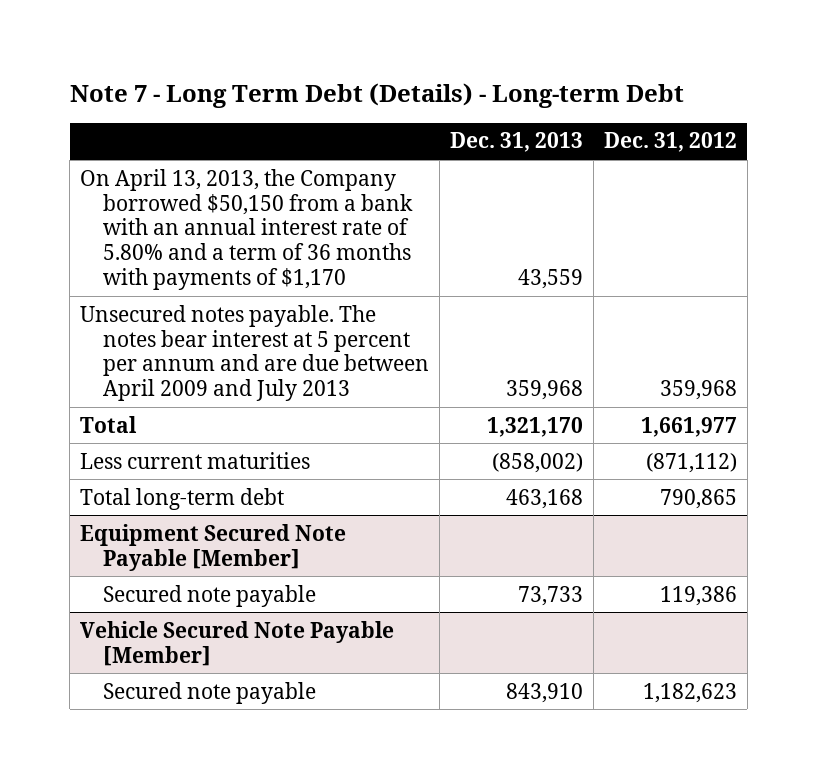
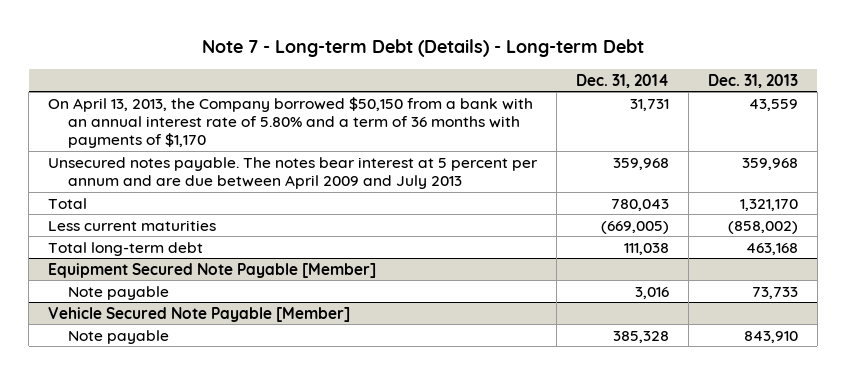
[69,83,684,109] Note 7 - Long Term Debt (Details) - Long-term Debt -> [202,39,645,58] Note 7 - Long-term Debt (Details) - Long-term Debt
[603,132,737,153] Dec. 31, 2012 -> none
none -> [576,73,670,88] Dec. 31, 2014
[102,584,316,607] Secured note payable -> [67,285,169,300] Note payable
[102,681,316,704] Secured note payable -> [67,329,169,344] Note payable

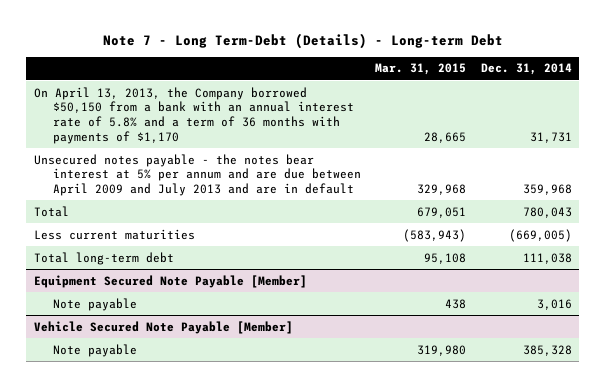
[202,39,645,58] Note 7 - Long-term Debt (Details) - Long-term Debt -> [102,32,503,49] Note 7 - Long Term-Debt (Details) - Long-term Debt
[707,73,798,88] Dec. 31, 2013 -> none
none -> [375,63,467,76] Mar. 31, 2015
[48,96,534,149] On April 13, 2013, the Company borrowed $50,150 from a bank with an annual interest rate of 5.80% and a term of 36 months with payments of $1,170 -> [33,86,354,144] On April 13, 2013, the Company borrowed $50,150 from a bank with an annual interest rate of 5.8% and a term of 36 months with payments of $1,170
[48,156,539,190] Unsecured notes payable. The notes bear interest at 5 percent per annum and are due between April 2009 and July 2013 -> [33,153,361,196] Unsecured notes payable - the notes bear interest at 5% per annum and are due between April 2009 and July 2013 and are in default

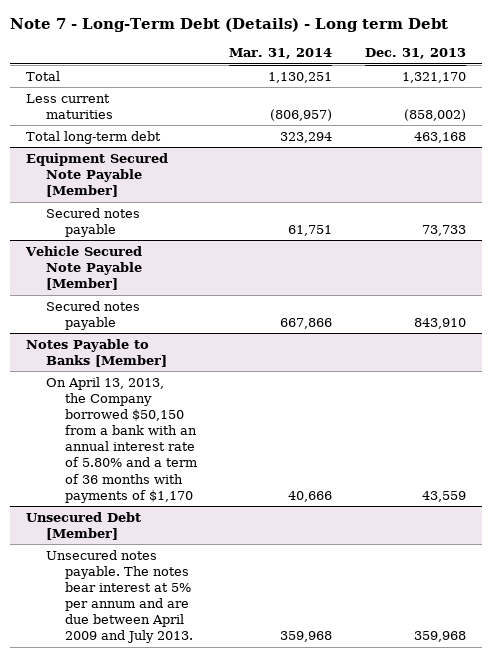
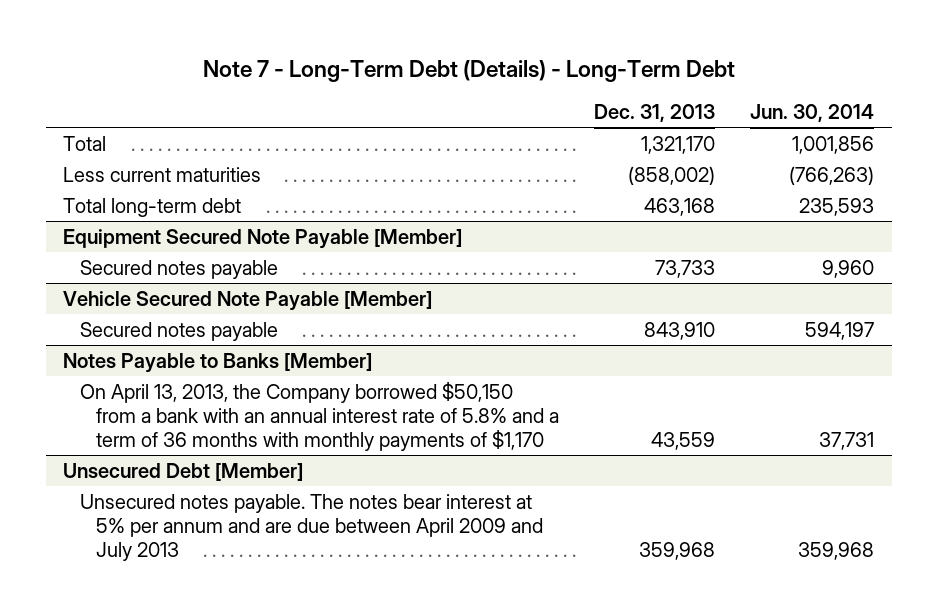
[9,18,448,33] Note 7 - Long-Term Debt (Details) - Long term Debt -> [202,59,735,82] Note 7 - Long-Term Debt (Details) - Long-Term Debt
[229,48,333,60] Mar. 31, 2014 -> none
none -> [750,103,875,122] Jun. 30, 2014
[45,376,198,503] On April 13, 2013, the Company borrowed $50,150 from a bank with an annual interest rate of 5.80% and a term of 36 months with payments of $1,170 -> [79,381,559,451] On April 13, 2013, the Company borrowed $50,150 from a bank with an annual interest rate of 5.8% and a term of 36 months with monthly payments of $1,170
[45,549,194,644] Unsecured notes payable. The notes bear interest at 5% per annum and are due between April 2009 and July 2013. -> [79,493,543,561] Unsecured notes payable. The notes bear interest at 5% per annum and are due between April 2009 and July 2013

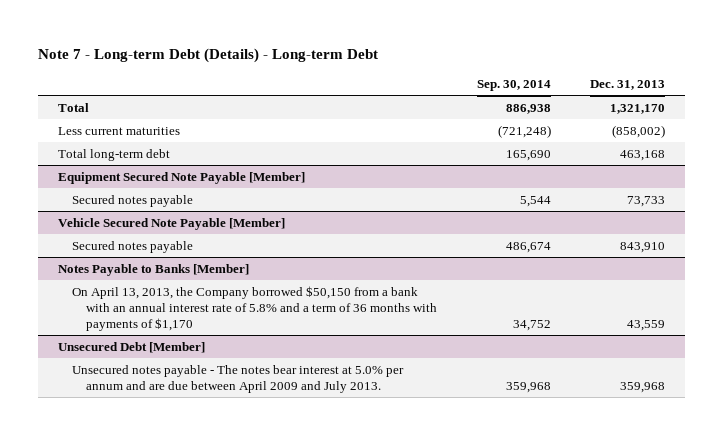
[202,59,735,82] Note 7 - Long-Term Debt (Details) - Long-Term Debt -> [38,47,379,63] Note 7 - Long-term Debt (Details) - Long-term Debt
[750,103,875,122] Jun. 30, 2014 -> none
none -> [476,79,551,91] Sep. 30, 2014
[79,381,559,451] On April 13, 2013, the Company borrowed $50,150 from a bank with an annual interest rate of 5.8% and a term of 36 months with monthly payments of $1,170 -> [72,286,438,331] On April 13, 2013, the Company borrowed $50,150 from a bank with an annual interest rate of 5.8% and a term of 36 months with payments of $1,170
[79,493,543,561] Unsecured notes payable. The notes bear interest at 5% per annum and are due between April 2009 and July 2013 -> [72,365,405,393] Unsecured notes payable - The notes bear interest at 5.0% per annum and are due between April 2009 and July 2013.

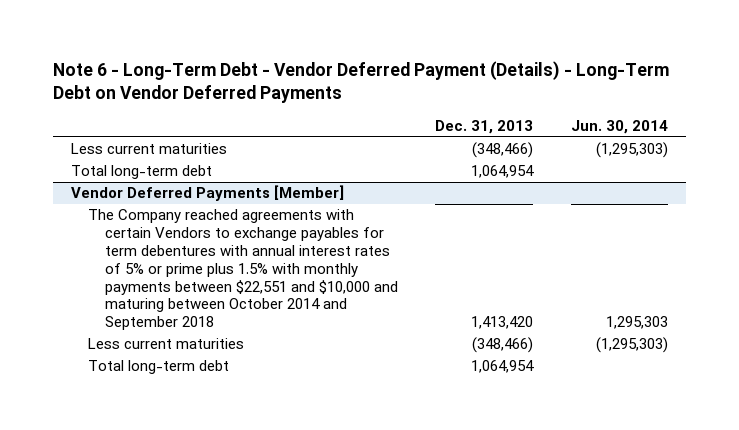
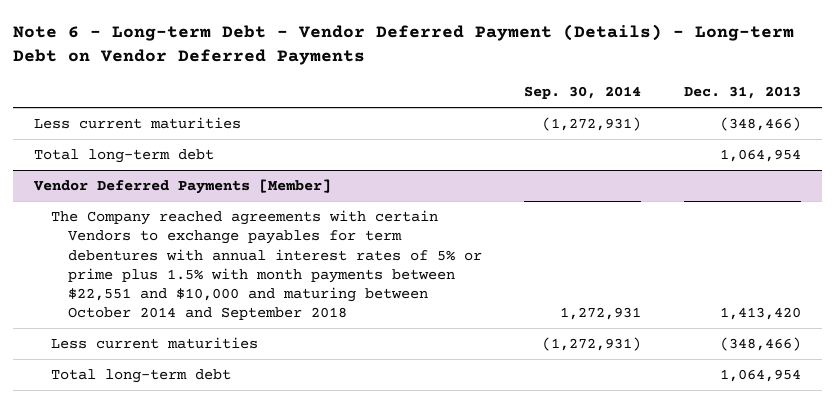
[52,61,669,104] Note 6 - Long-Term Debt - Vendor Deferred Payment (Details) - Long-Term Debt on Vendor Deferred Payments -> [12,23,794,65] Note 6 - Long-term Debt - Vendor Deferred Payment (Details) - Long-term Debt on Vendor Deferred Payments
[570,119,668,134] Jun. 30, 2014 -> none
none -> [524,86,642,100] Sep. 30, 2014
[88,209,399,331] The Company reached agreements with certain Vendors to exchange payables for term debentures with annual interest rates of 5% or prime plus 1.5% with monthly payments between $22,551 and $10,000 and maturing between October 2014 and September 2018 -> [50,210,482,321] The Company reached agreements with certain Vendors to exchange payables for term debentures with annual interest rates of 5% or prime plus 1.5% with month payments between $22,551 and $10,000 and maturing between October 2014 and September 2018

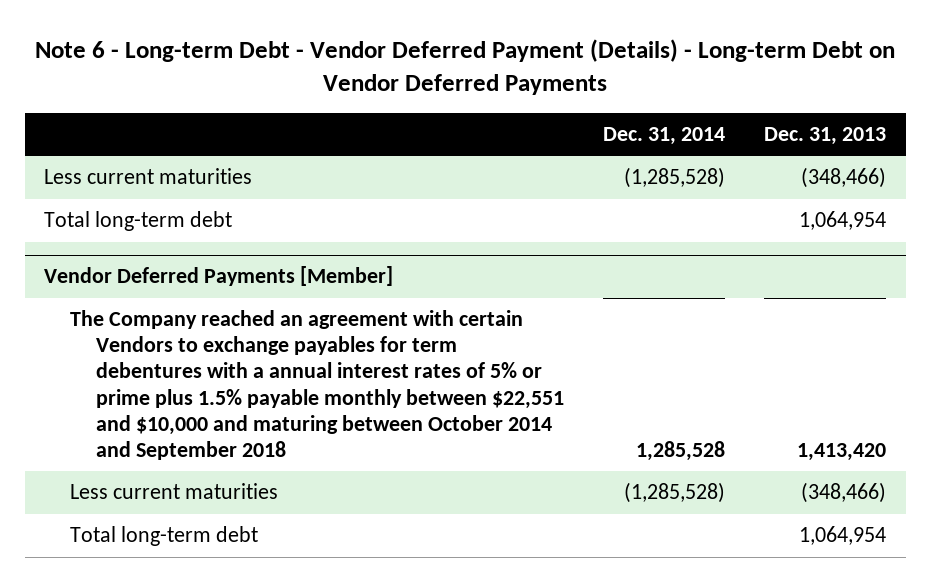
[524,86,642,100] Sep. 30, 2014 -> none
none -> [602,126,725,145] Dec. 31, 2014
[50,210,482,321] The Company reached agreements with certain Vendors to exchange payables for term debentures with annual interest rates of 5% or prime plus 1.5% with month payments between $22,551 and $10,000 and maturing between October 2014 and September 2018 -> [69,310,564,460] The Company reached an agreement with certain Vendors to exchange payables for term debentures with a annual interest rates of 5% or prime plus 1.5% payable monthly between $22,551 and $10,000 and maturing between October 2014 and September 2018

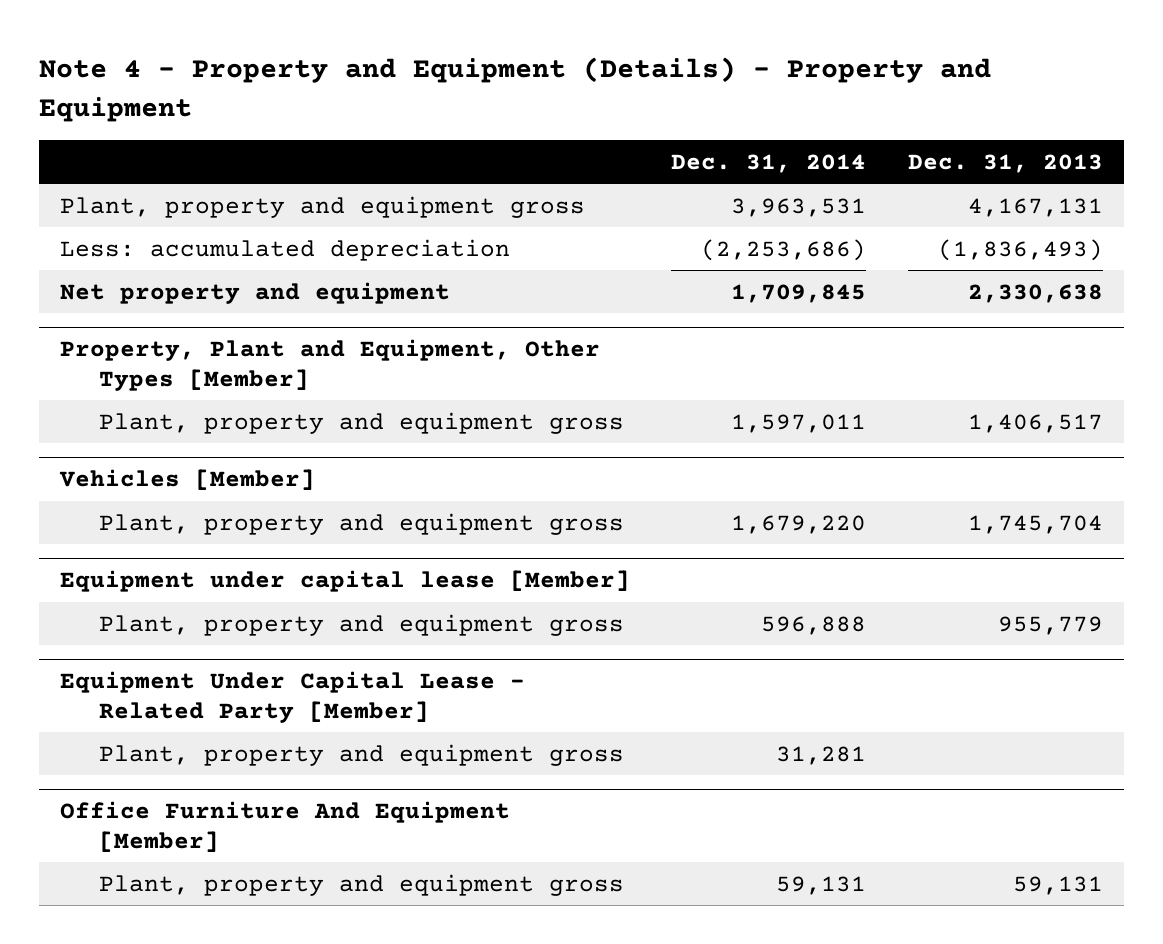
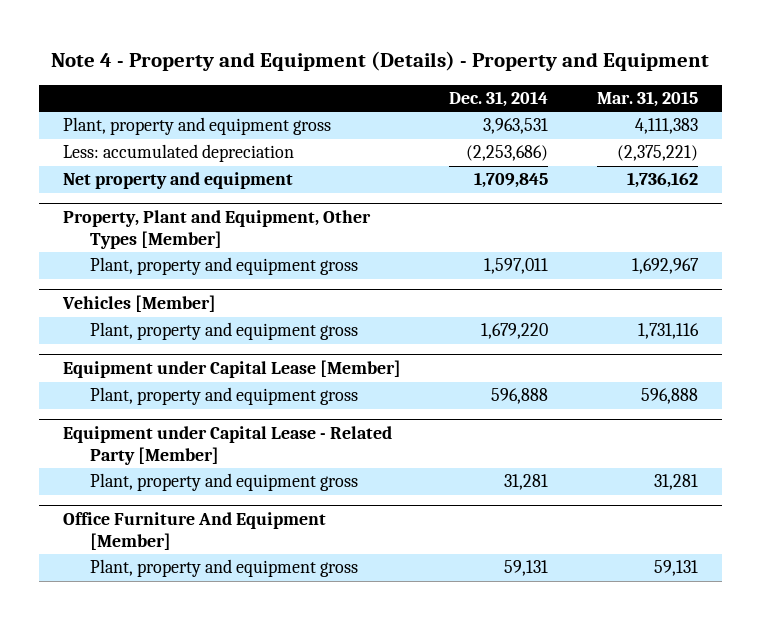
[908,153,1104,173] Dec. 31, 2013 -> none
none -> [596,91,698,108] Mar. 31, 2015
[59,570,630,593] Equipment under capital lease [Member] -> [62,360,401,379] Equipment under Capital Lease [Member]
[59,671,525,723] Equipment Under Capital Lease - Related Party [Member] -> [62,426,392,466] Equipment under Capital Lease - Related Party [Member]

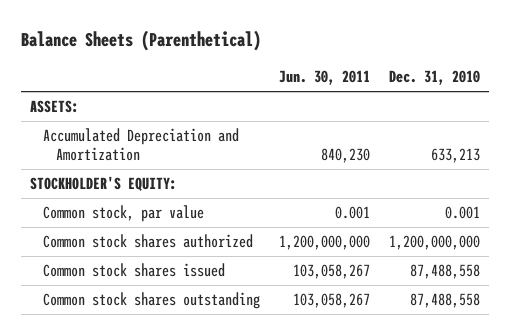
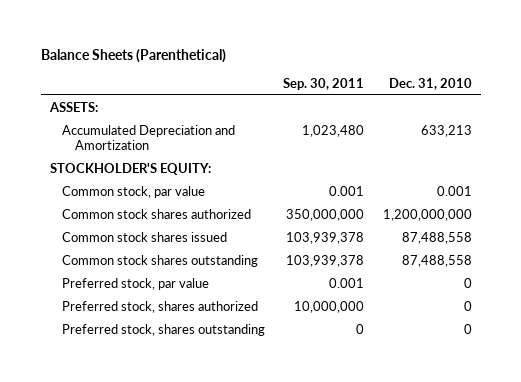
[279,69,371,85] Jun. 30, 2011 -> none
none -> [283,78,365,91] Sep. 30, 2011
none -> [62,277,210,290] Preferred stock, par value
none -> [62,300,259,313] Preferred stock, shares authorized
none -> [62,323,266,336] Preferred stock, shares outstanding

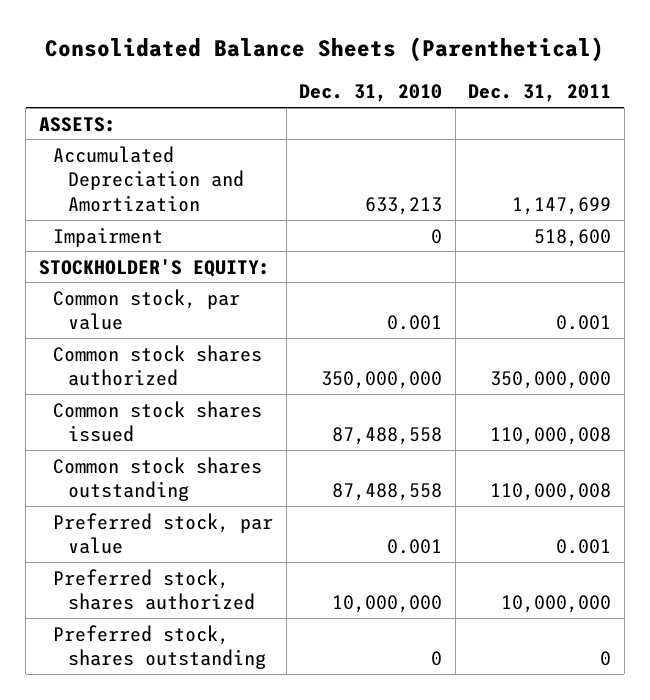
[40,48,226,63] Balance Sheets (Parenthetical) -> [45,37,605,63] Consolidated Balance Sheets (Parenthetical)
[283,78,365,91] Sep. 30, 2011 -> none
none -> [468,84,612,103] Dec. 31, 2011
none -> [53,226,164,247] Impairment
[382,208,472,221] 1,200,000,000 -> [321,371,443,390] 350,000,000
[463,277,472,288] 0 -> [387,539,443,555] 0.001
[463,300,472,311] 0 -> [332,595,443,614] 10,000,000

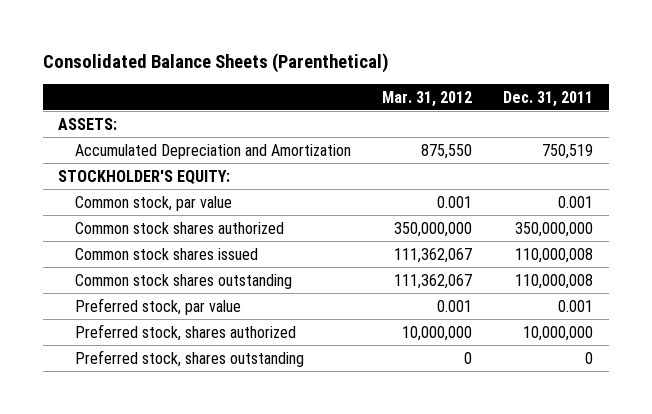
[299,84,443,103] Dec. 31, 2010 -> none
none -> [382,90,473,107] Mar. 31, 2012
[53,226,164,247] Impairment -> none
[512,196,612,215] 1,147,699 -> [542,143,594,159] 750,519

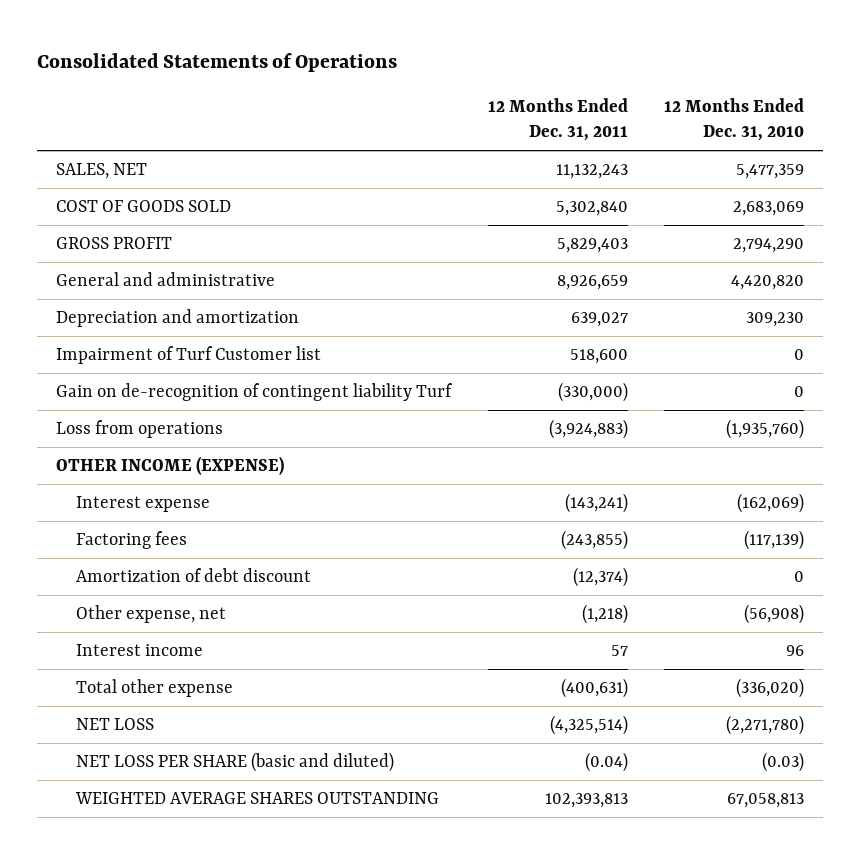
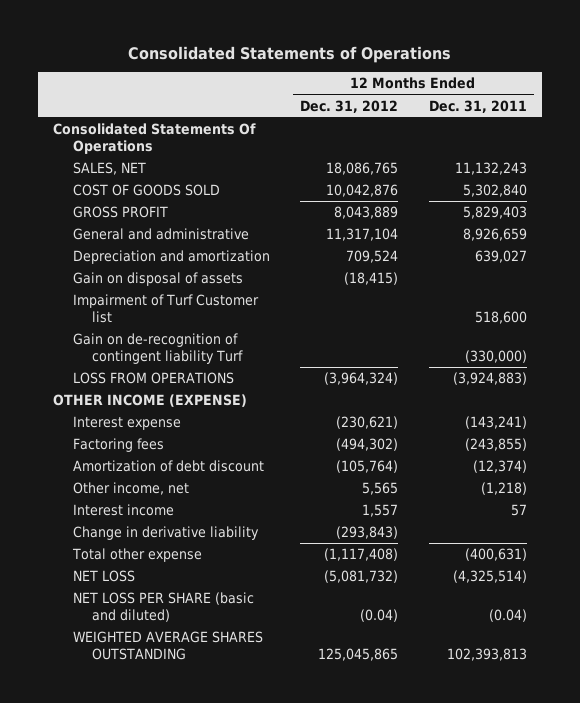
[664,97,805,142] 12 Months Ended Dec. 31, 2010 -> none
none -> [300,99,399,113] Dec. 31, 2012
none -> [52,123,256,154] Consolidated Statements Of Operations
none -> [72,272,243,287] Gain on disposal of assets
[55,420,223,439] Loss from operations -> [72,372,234,385] LOSS FROM OPERATIONS
[75,605,226,624] Other expense, net -> [72,482,189,496] Other income, net
none -> [72,526,259,541] Change in derivative liability

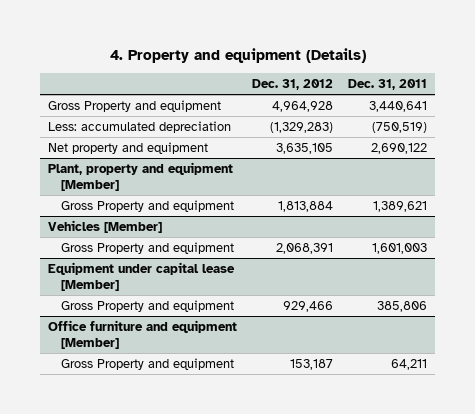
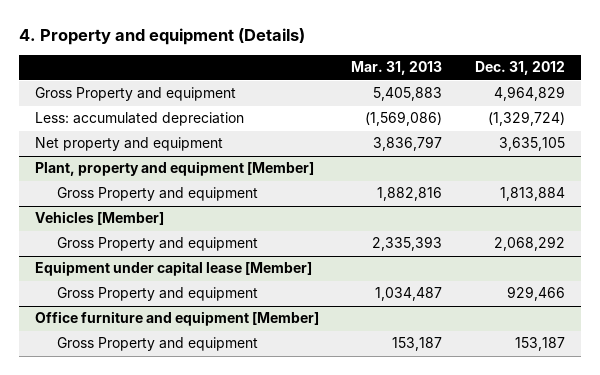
[348,79,428,91] Dec. 31, 2011 -> none
none -> [351,61,443,76] Mar. 31, 2013
[272,100,334,112] 4,964,928 -> [493,86,565,102] 4,964,829
[270,121,334,133] (1,329,283) -> [487,111,565,127] (1,329,724)
[276,242,334,254] 2,068,391 -> [493,236,565,252] 2,068,292

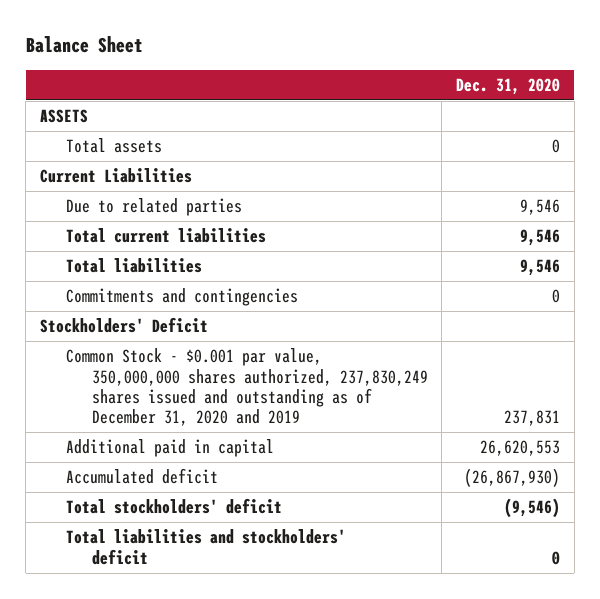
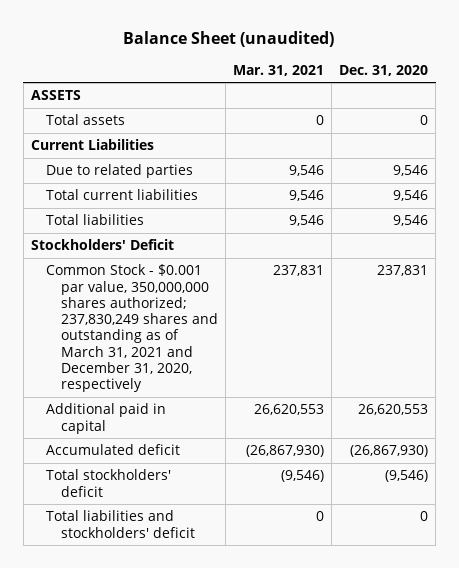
[25,36,143,54] Balance Sheet -> [123,30,335,47] Balance Sheet (unaudited)
none -> [232,64,324,76] Mar. 31, 2021
[65,288,298,307] Commitments and contingencies -> none
[65,348,428,427] Common Stock - $0.001 par value, 350,000,000 shares authorized, 237,830,249 shares issued and outstanding as of December 31, 2020 and 2019 -> [45,264,218,393] Common Stock - $0.001 par value, 350,000,000 shares authorized; 237,830,249 shares and outstanding as of March 31, 2021 and December 31, 2020, respectively

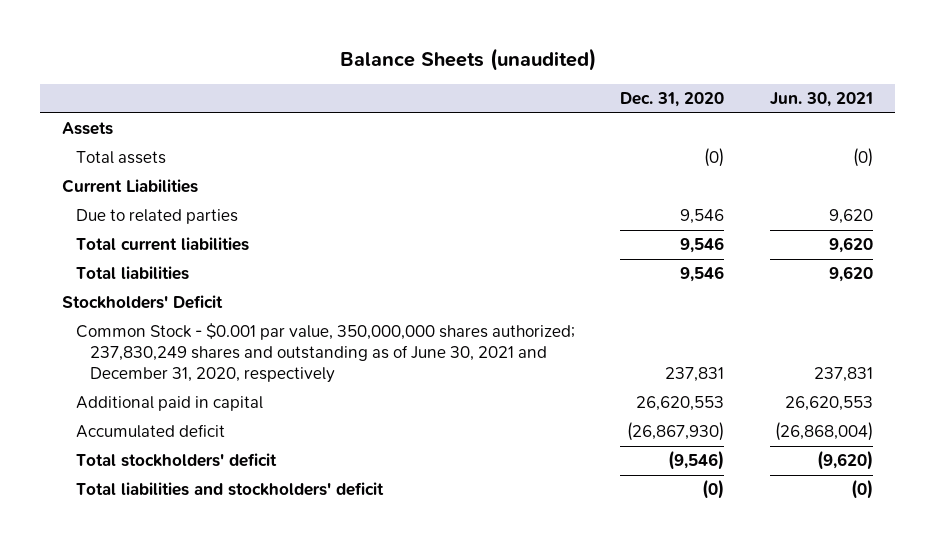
[123,30,335,47] Balance Sheet (unaudited) -> [339,48,596,72] Balance Sheets (unaudited)
[232,64,324,76] Mar. 31, 2021 -> none
none -> [769,92,873,108] Jun. 30, 2021
[30,90,81,101] ASSETS -> [62,122,114,136] Assets
[420,115,429,126] 0 -> [704,148,725,168] (0)
[45,264,218,393] Common Stock - $0.001 par value, 350,000,000 shares authorized; 237,830,249 shares and outstanding as of March 31, 2021 and December 31, 2020, respectively -> [75,323,575,384] Common Stock - $0.001 par value, 350,000,000 shares authorized; 237,830,249 shares and outstanding as of June 30, 2021 and December 31, 2020, respectively
[420,511,429,522] 0 -> [702,479,725,500] (0)

